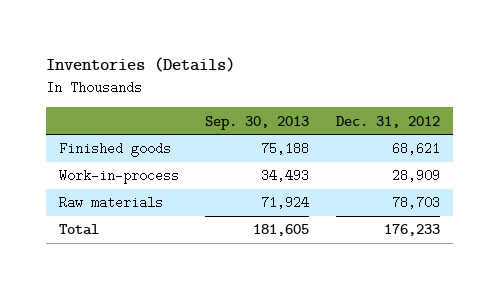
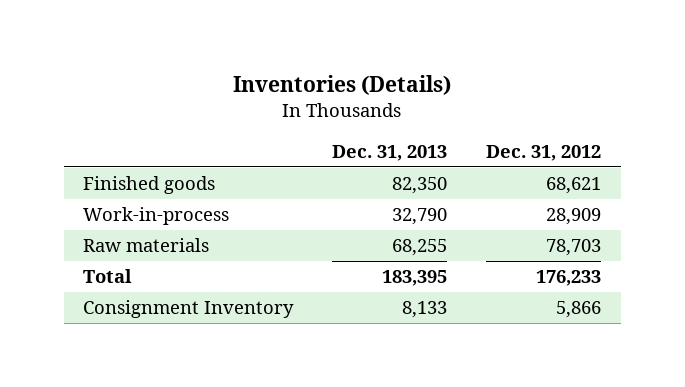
[205,115,310,130] Sep. 30, 2013 -> none
none -> [332,144,448,161] Dec. 31, 2013
none -> [83,300,295,319] Consignment Inventory

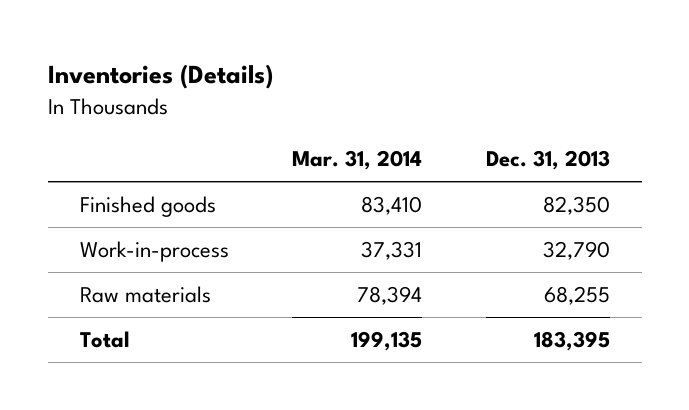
[486,144,602,161] Dec. 31, 2012 -> none
none -> [292,150,423,171] Mar. 31, 2014
[83,300,295,319] Consignment Inventory -> none

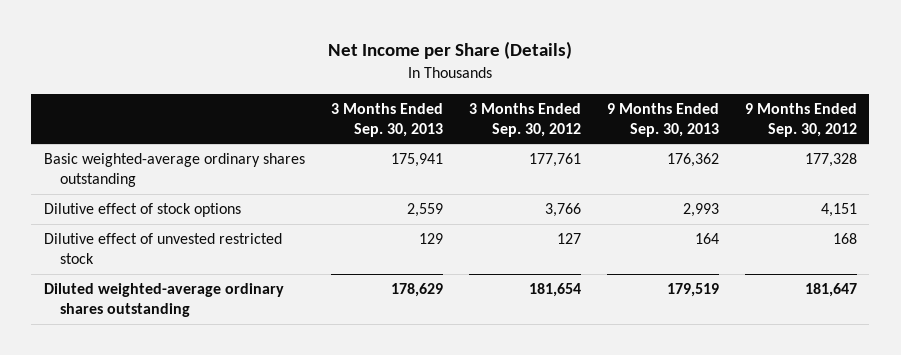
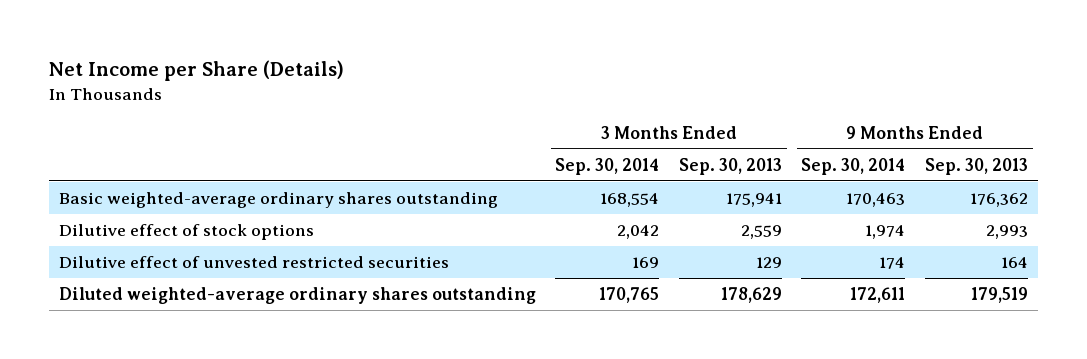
[468,103,581,137] 3 Months Ended Sep. 30, 2012 -> none
[744,103,857,137] 9 Months Ended Sep. 30, 2012 -> none
none -> [555,157,660,175] Sep. 30, 2014
none -> [801,157,906,175] Sep. 30, 2014
[44,233,283,264] Dilutive effect of unvested restricted stock -> [58,255,449,268] Dilutive effect of unvested restricted securities

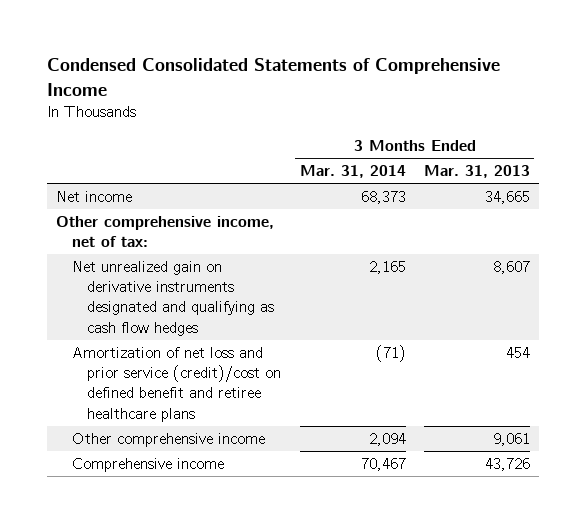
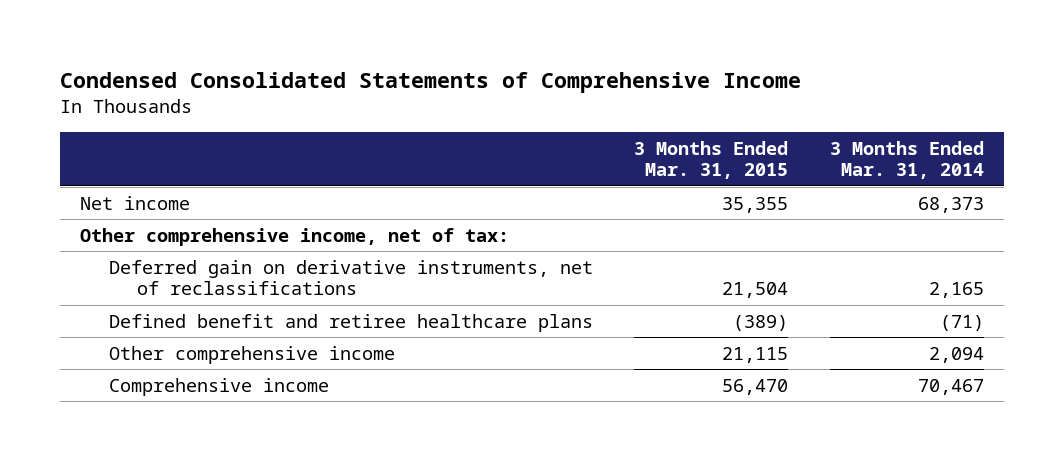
[423,165,530,179] Mar. 31, 2013 -> none
none -> [634,140,789,180] 3 Months Ended Mar. 31, 2015
[71,261,275,336] Net unrealized gain on derivative instruments designated and qualifying as cash flow hedges -> [108,259,593,296] Deferred gain on derivative instruments, net of reclassifications
[71,347,282,422] Amortization of net loss and prior service (credit)/cost on defined benefit and retiree healthcare plans -> [108,313,593,332] Defined benefit and retiree healthcare plans

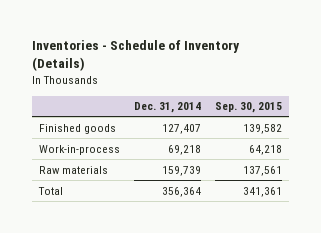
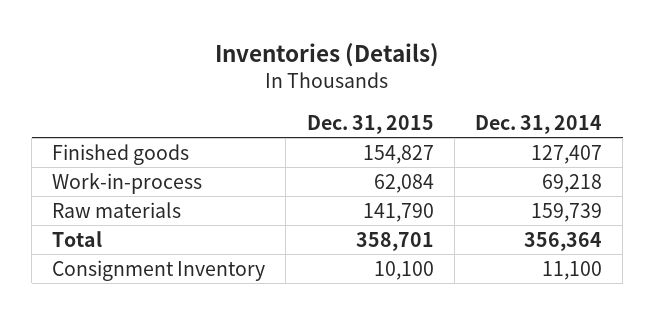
[32,40,241,72] Inventories - Schedule of Inventory (Details) -> [215,42,440,67] Inventories (Details)
[214,102,282,114] Sep. 30, 2015 -> none
none -> [306,114,434,134] Dec. 31, 2015
none -> [52,259,266,281] Consignment Inventory

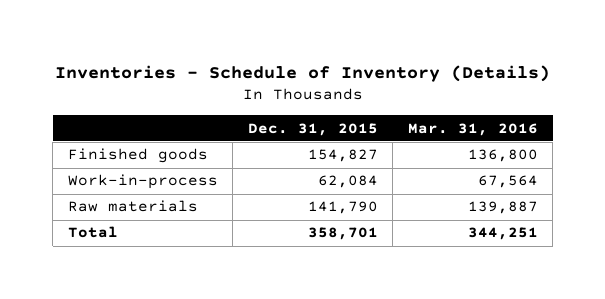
[215,42,440,67] Inventories (Details) -> [54,64,550,82] Inventories - Schedule of Inventory (Details)
[474,114,602,134] Dec. 31, 2014 -> none
none -> [407,122,538,136] Mar. 31, 2016
[52,259,266,281] Consignment Inventory -> none

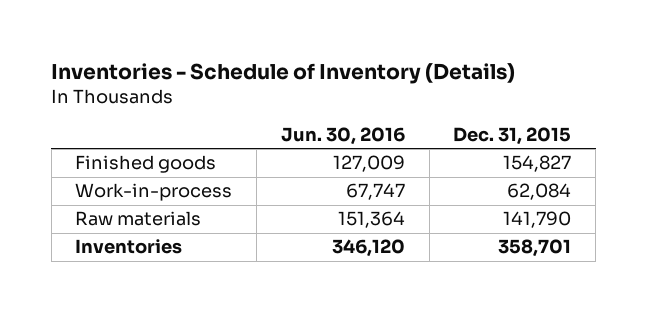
[407,122,538,136] Mar. 31, 2016 -> none
none -> [280,127,405,146] Jun. 30, 2016
[67,226,118,239] Total -> [75,239,183,255] Inventories

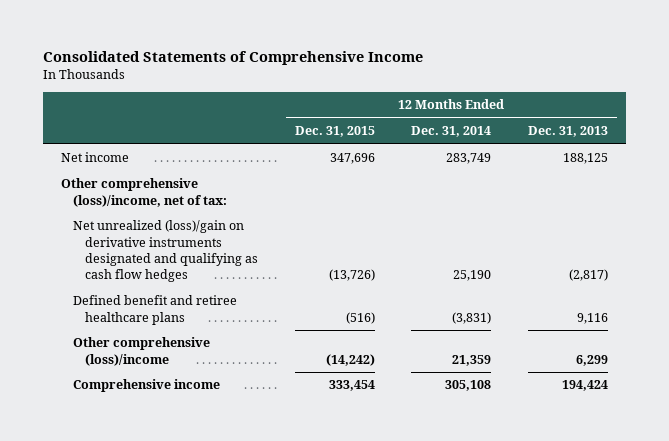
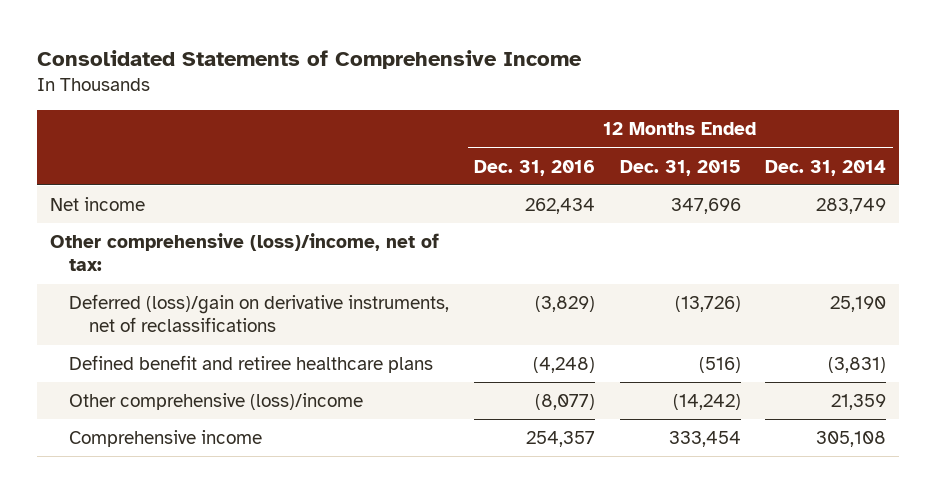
[527,126,608,138] Dec. 31, 2013 -> none
none -> [474,159,596,176] Dec. 31, 2016
[73,220,259,283] Net unrealized (loss)/gain on derivative instruments designated and qualifying as cash flow hedges -> [69,294,450,333] Deferred (loss)/gain on derivative instruments, net of reclassifications

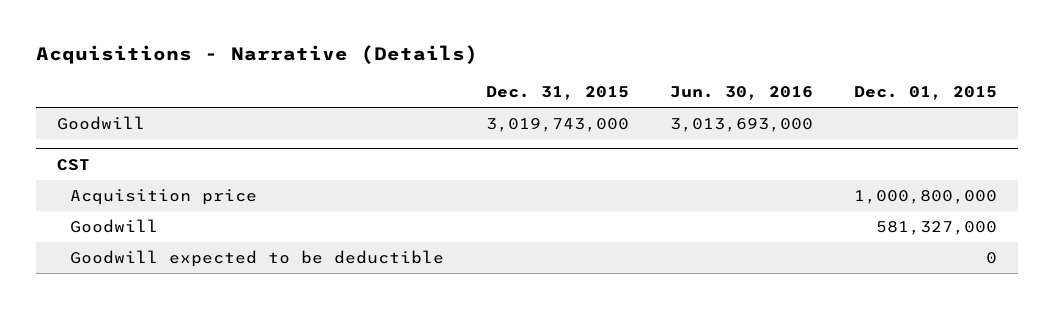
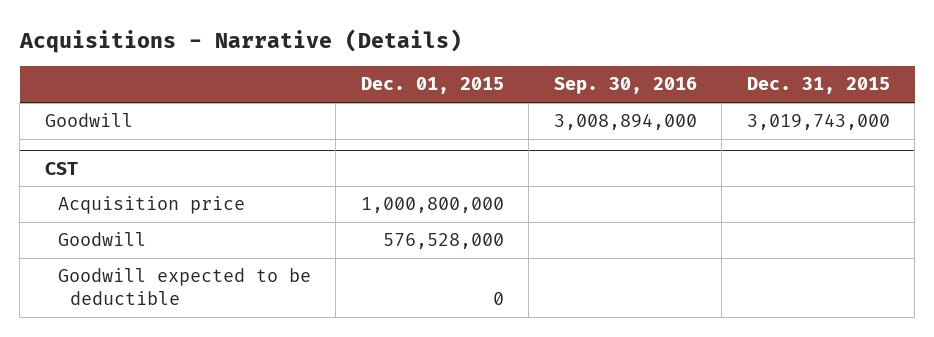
[669,86,813,101] Jun. 30, 2016 -> none
none -> [553,77,697,95] Sep. 30, 2016
[876,221,998,236] 581,327,000 -> [382,233,504,250] 576,528,000

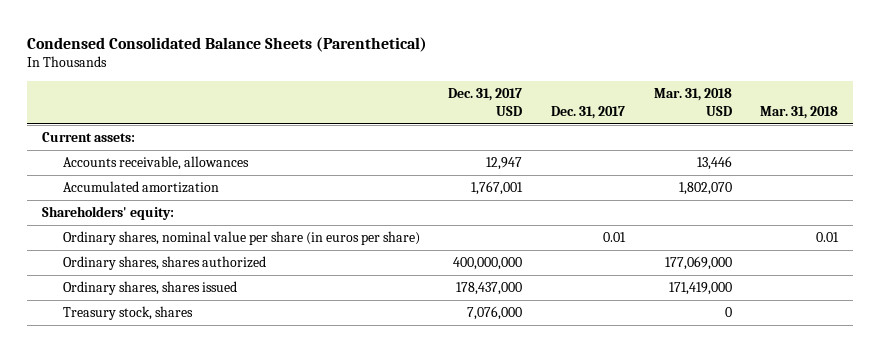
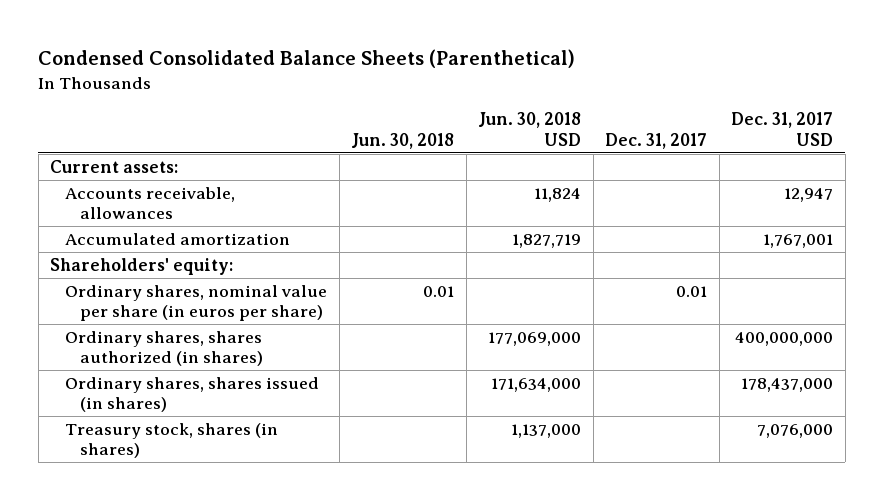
[653,88,732,116] Mar. 31, 2018 USD -> none
[760,105,839,119] Mar. 31, 2018 -> none
none -> [351,132,455,149] Jun. 30, 2018
none -> [478,112,582,146] Jun. 30, 2018 USD
[62,256,266,271] Ordinary shares, shares authorized -> [65,330,264,367] Ordinary shares, shares authorized (in shares)
[62,281,237,296] Ordinary shares, shares issued -> [65,376,320,413] Ordinary shares, shares issued (in shares)
[62,306,193,321] Treasury stock, shares -> [65,422,279,459] Treasury stock, shares (in shares)

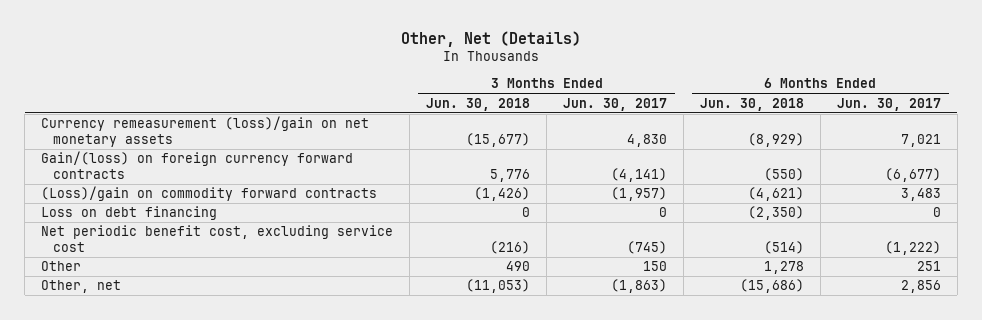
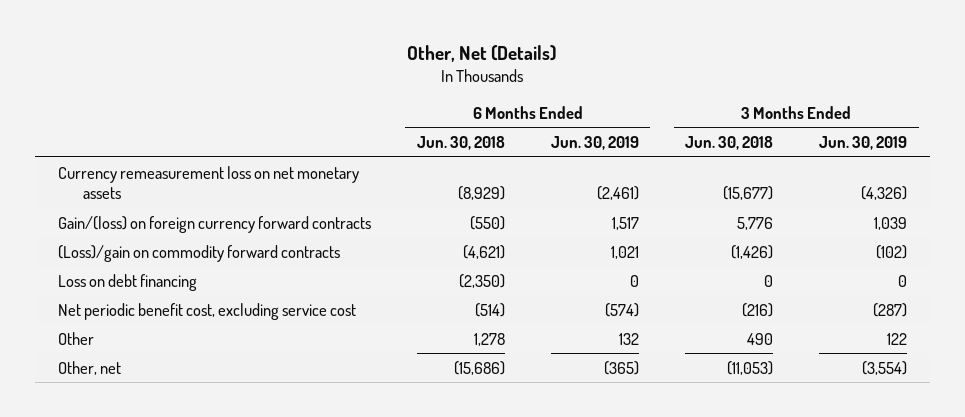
[563,97,668,111] Jun. 30, 2017 -> none
[836,97,941,111] Jun. 30, 2017 -> none
none -> [550,136,639,151] Jun. 30, 2019
none -> [819,136,908,151] Jun. 30, 2019
[41,116,370,147] Currency remeasurement (loss)/gain on net monetary assets -> [57,165,359,200] Currency remeasurement loss on net monetary assets

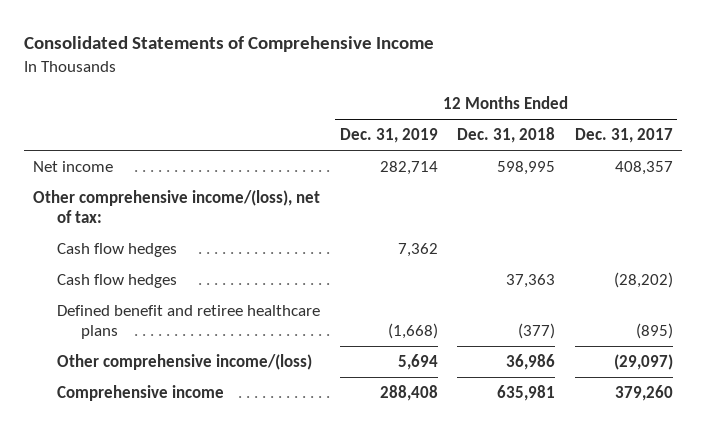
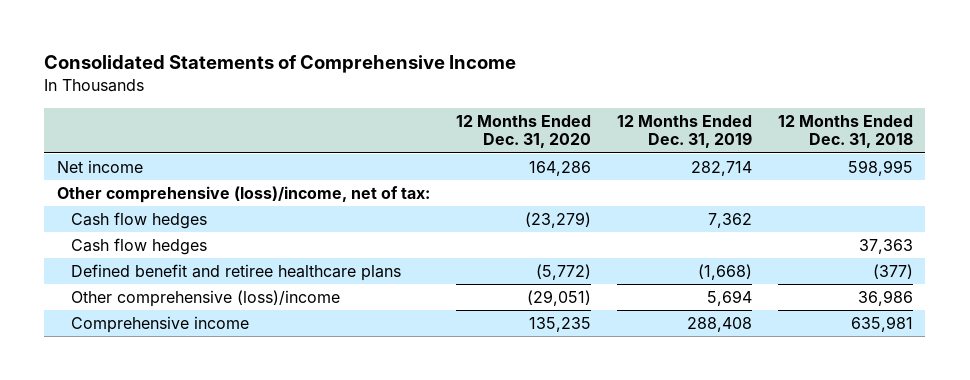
[574,128,673,144] Dec. 31, 2017 -> none
none -> [455,114,591,149] 12 Months Ended Dec. 31, 2020
[33,189,321,223] Other comprehensive income/(loss), net of tax: -> [57,186,431,204] Other comprehensive (loss)/income, net of tax:
[57,353,313,370] Other comprehensive income/(loss) -> [71,290,341,308] Other comprehensive (loss)/income

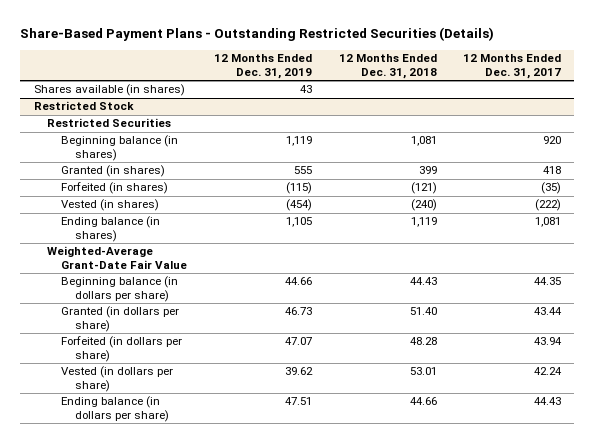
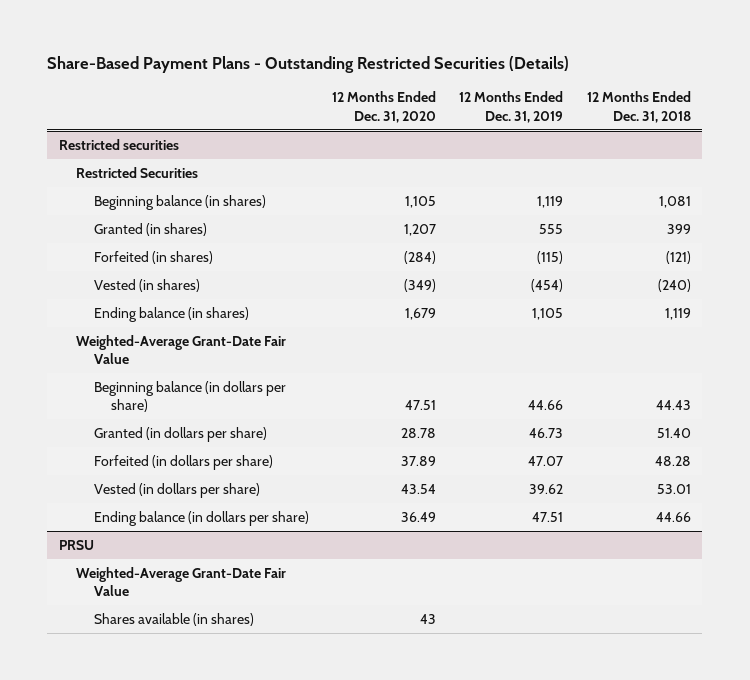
[463,54,562,79] 12 Months Ended Dec. 31, 2017 -> none
none -> [332,91,437,123] 12 Months Ended Dec. 31, 2020
[33,84,185,97] Shares available (in shares) -> none
[33,101,134,111] Restricted Stock -> [59,138,180,150] Restricted securities
none -> [59,539,95,550] PRSU
none -> [76,566,287,597] Weighted-Average Grant-Date Fair Value
none -> [93,612,254,626] Shares available (in shares)

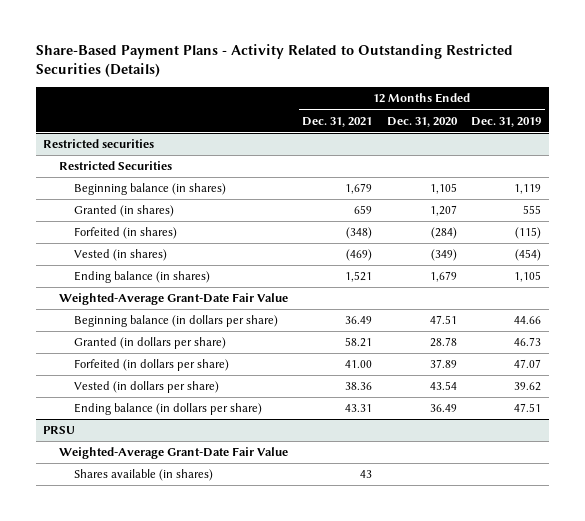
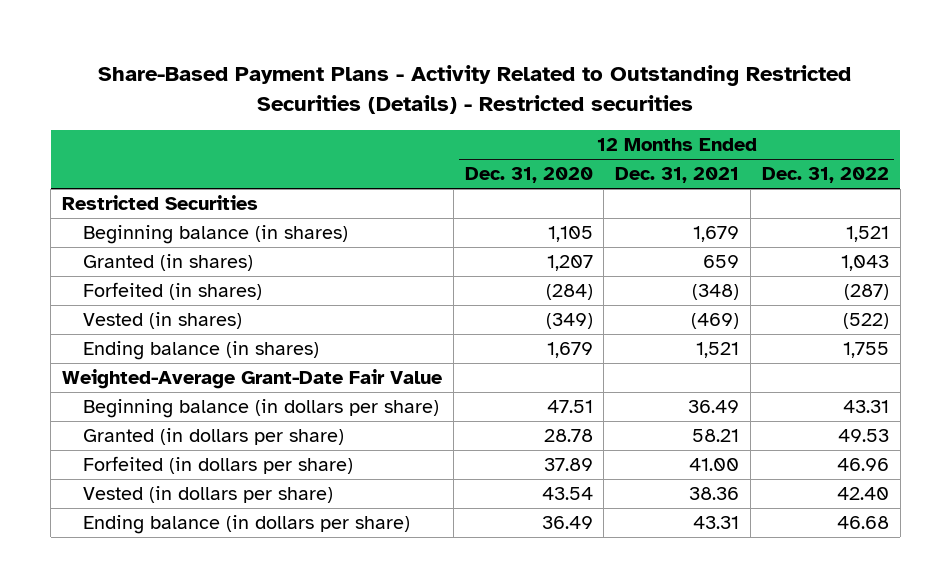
[35,44,513,78] Share-Based Payment Plans - Activity Related to Outstanding Restricted Securities (Details) -> [98,64,852,114] Share-Based Payment Plans - Activity Related to Outstanding Restricted Securities (Details) - Restricted securities
[471,116,542,127] Dec. 31, 2019 -> none
none -> [761,167,889,184] Dec. 31, 2022
[43,139,155,149] Restricted securities -> none
[43,426,76,435] PRSU -> none
[58,447,288,460] Weighted-Average Grant-Date Fair Value -> none
[74,469,214,482] Shares available (in shares) -> none

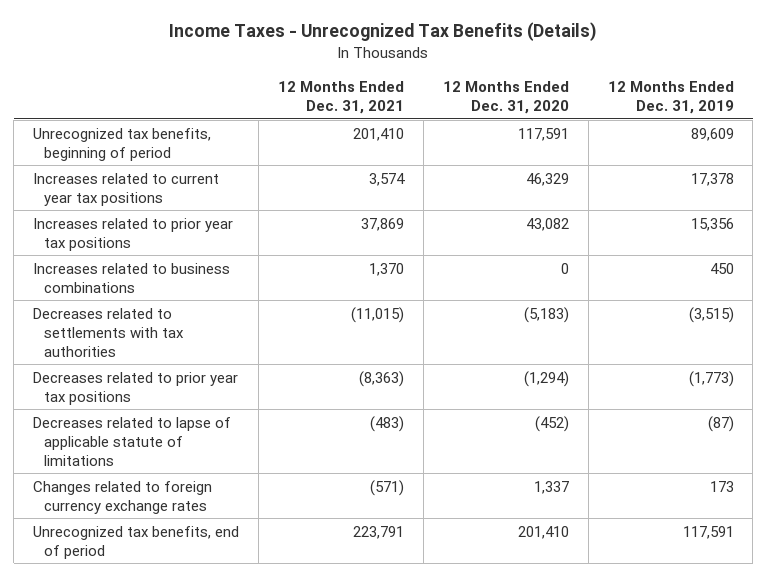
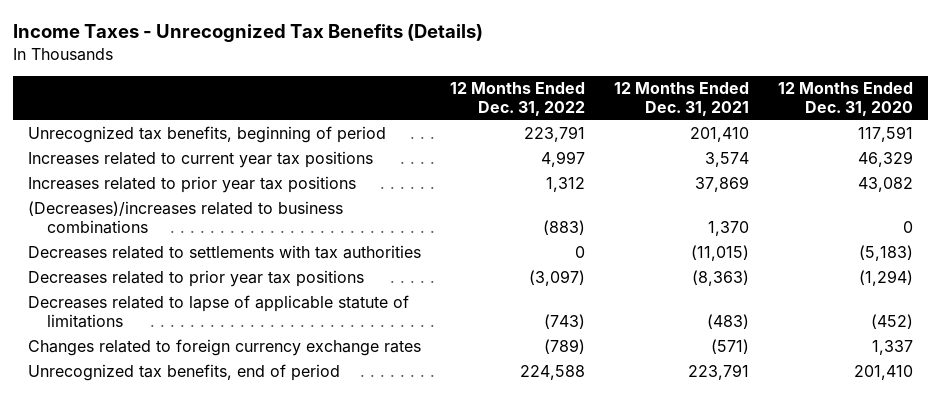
[607,80,734,114] 12 Months Ended Dec. 31, 2019 -> none
none -> [450,82,586,117] 12 Months Ended Dec. 31, 2022
[33,262,231,293] Increases related to business combinations -> [27,201,343,235] (Decreases)/increases related to business combinations

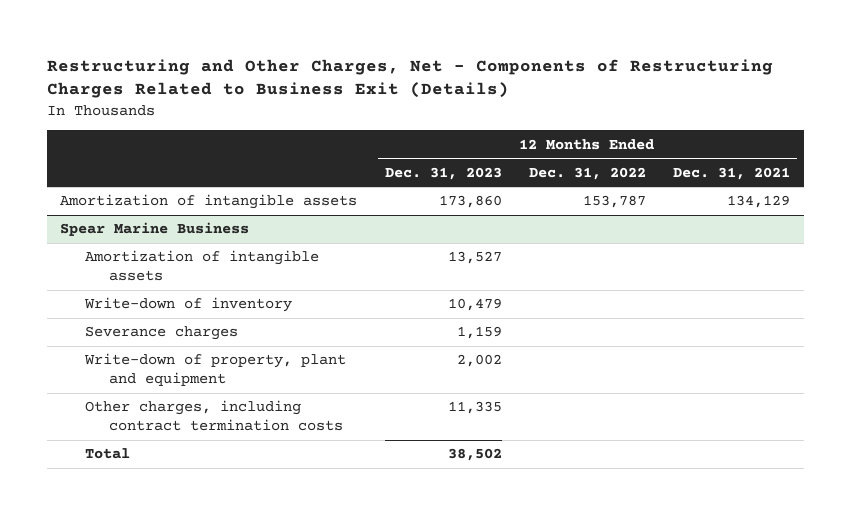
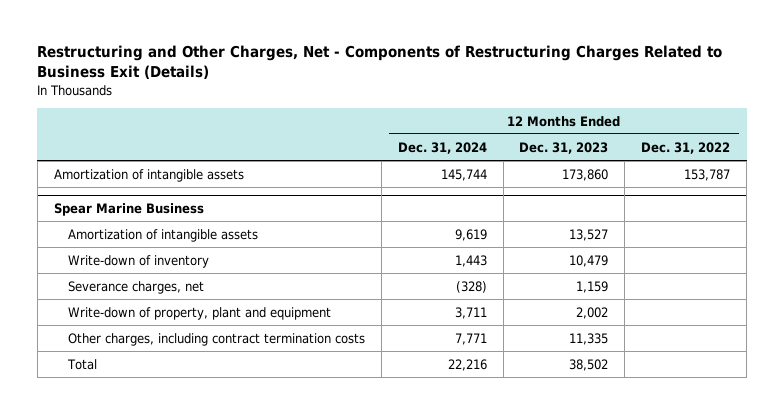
[673,166,791,180] Dec. 31, 2021 -> none
none -> [397,141,487,154] Dec. 31, 2024
[84,326,238,341] Severance charges -> [67,280,204,294] Severance charges, net

